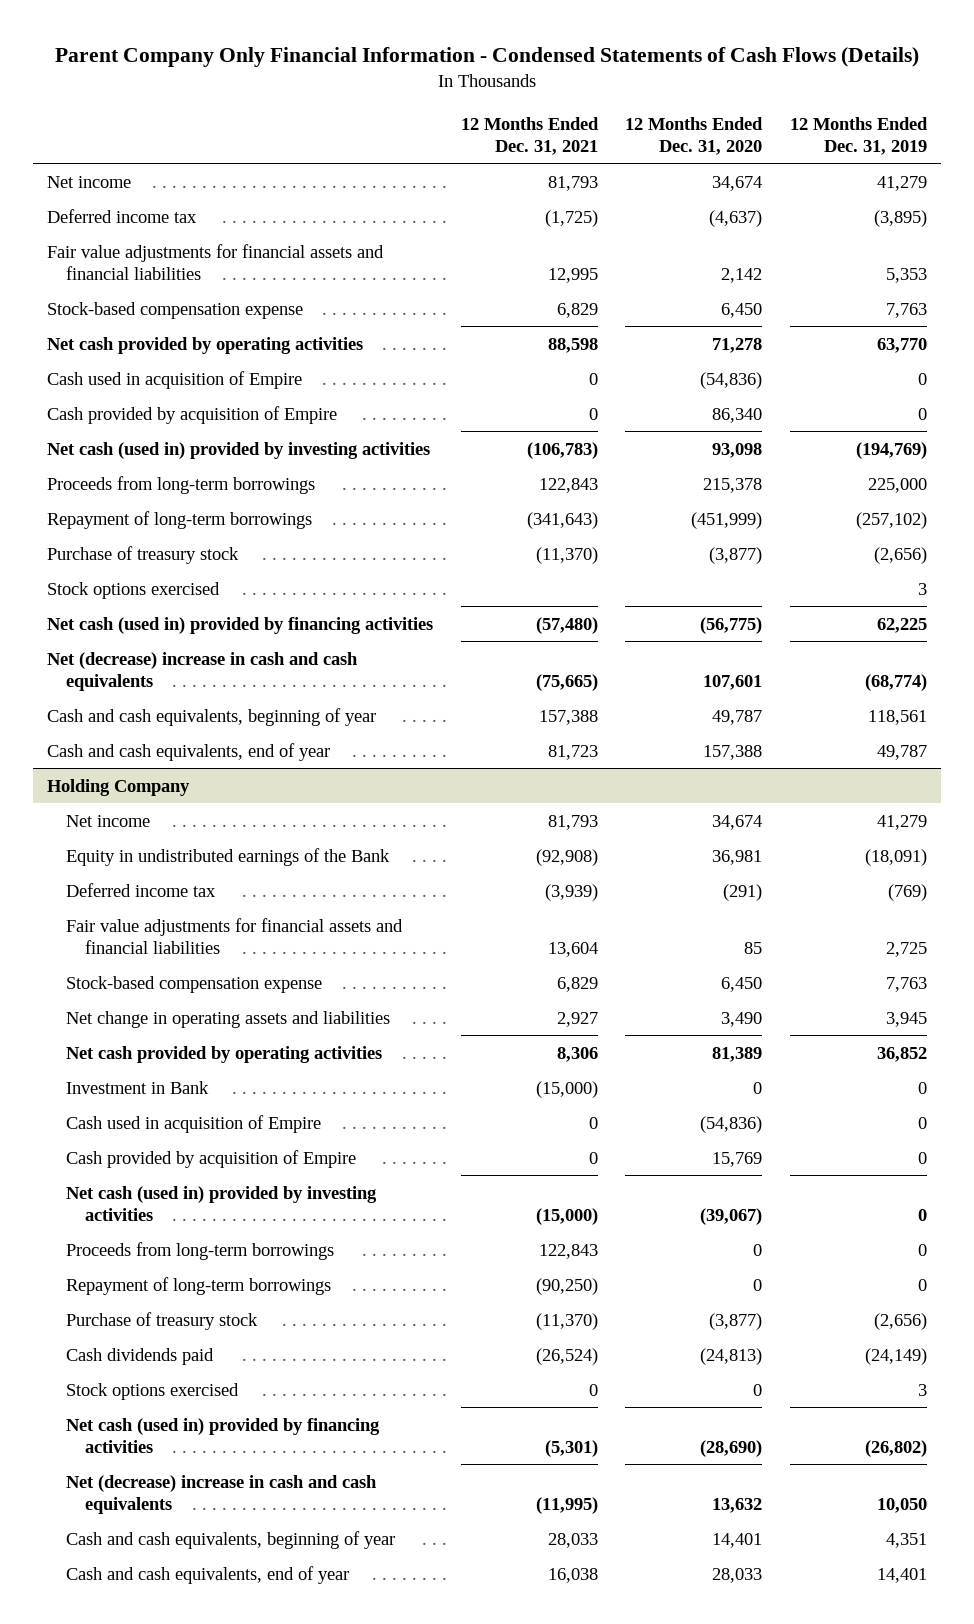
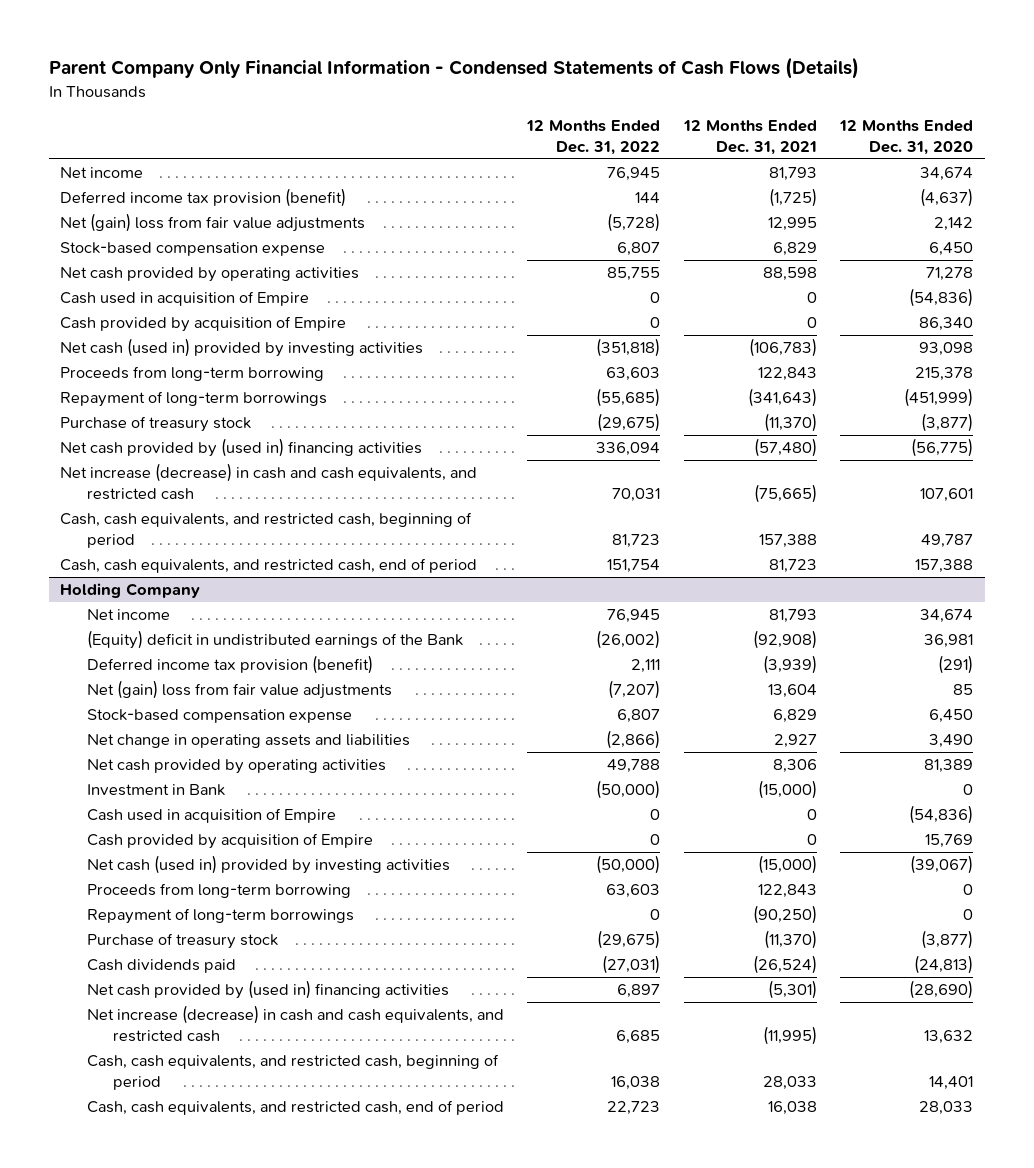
[790,116,929,155] 12 Months Ended Dec. 31, 2019 -> none
none -> [526,120,661,156] 12 Months Ended Dec. 31, 2022
[46,208,197,223] Deferred income tax -> [60,188,347,208] Deferred income tax provision (benefit)
[46,243,384,280] Fair value adjustments for financial assets and financial liabilities -> [60,213,366,233] Net (gain) loss from fair value adjustments
[46,475,315,494] Proceeds from long-term borrowings -> [60,366,325,382] Proceeds from long-term borrowing
[46,581,220,599] Stock options exercised -> none
[46,616,433,634] Net cash (used in) provided by financing activities -> [60,438,423,458] Net cash provided by (used in) financing activities
[46,651,358,691] Net (decrease) increase in cash and cash equivalents -> [60,463,478,500] Net increase (decrease) in cash and cash equivalents, and restricted cash
[46,707,376,726] Cash and cash equivalents, beginning of year -> [60,512,473,548] Cash, cash equivalents, and restricted cash, beginning of period
[46,742,330,761] Cash and cash equivalents, end of year -> [60,558,478,574] Cash, cash equivalents, and restricted cash, end of period
[65,847,390,866] Equity in undistributed earnings of the Bank -> [86,630,463,650] (Equity) deficit in undistributed earnings of the Bank
[65,882,216,897] Deferred income tax -> [86,655,373,675] Deferred income tax provision (benefit)
[65,917,403,954] Fair value adjustments for financial assets and financial liabilities -> [86,680,392,700] Net (gain) loss from fair value adjustments
[65,1241,334,1260] Proceeds from long-term borrowings -> [86,883,351,899] Proceeds from long-term borrowing
[65,1382,239,1400] Stock options exercised -> none
[65,1417,380,1453] Net cash (used in) provided by financing activities -> [86,980,449,1000] Net cash provided by (used in) financing activities
[65,1474,377,1514] Net (decrease) increase in cash and cash equivalents -> [86,1005,504,1042] Net increase (decrease) in cash and cash equivalents, and restricted cash
[65,1530,395,1549] Cash and cash equivalents, beginning of year -> [86,1054,499,1090] Cash, cash equivalents, and restricted cash, beginning of period
[65,1565,349,1584] Cash and cash equivalents, end of year -> [86,1100,504,1116] Cash, cash equivalents, and restricted cash, end of period

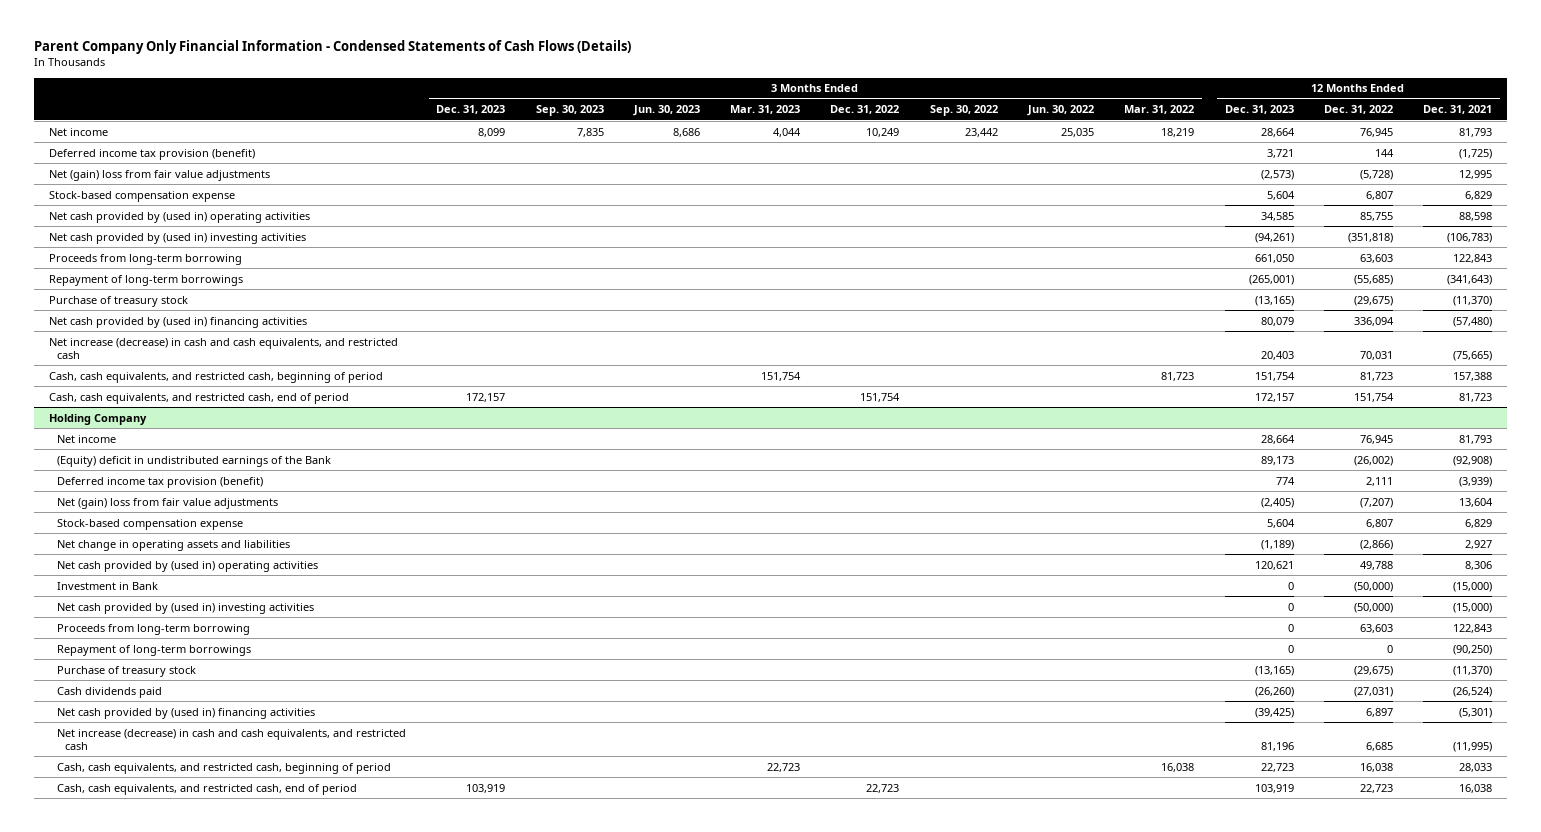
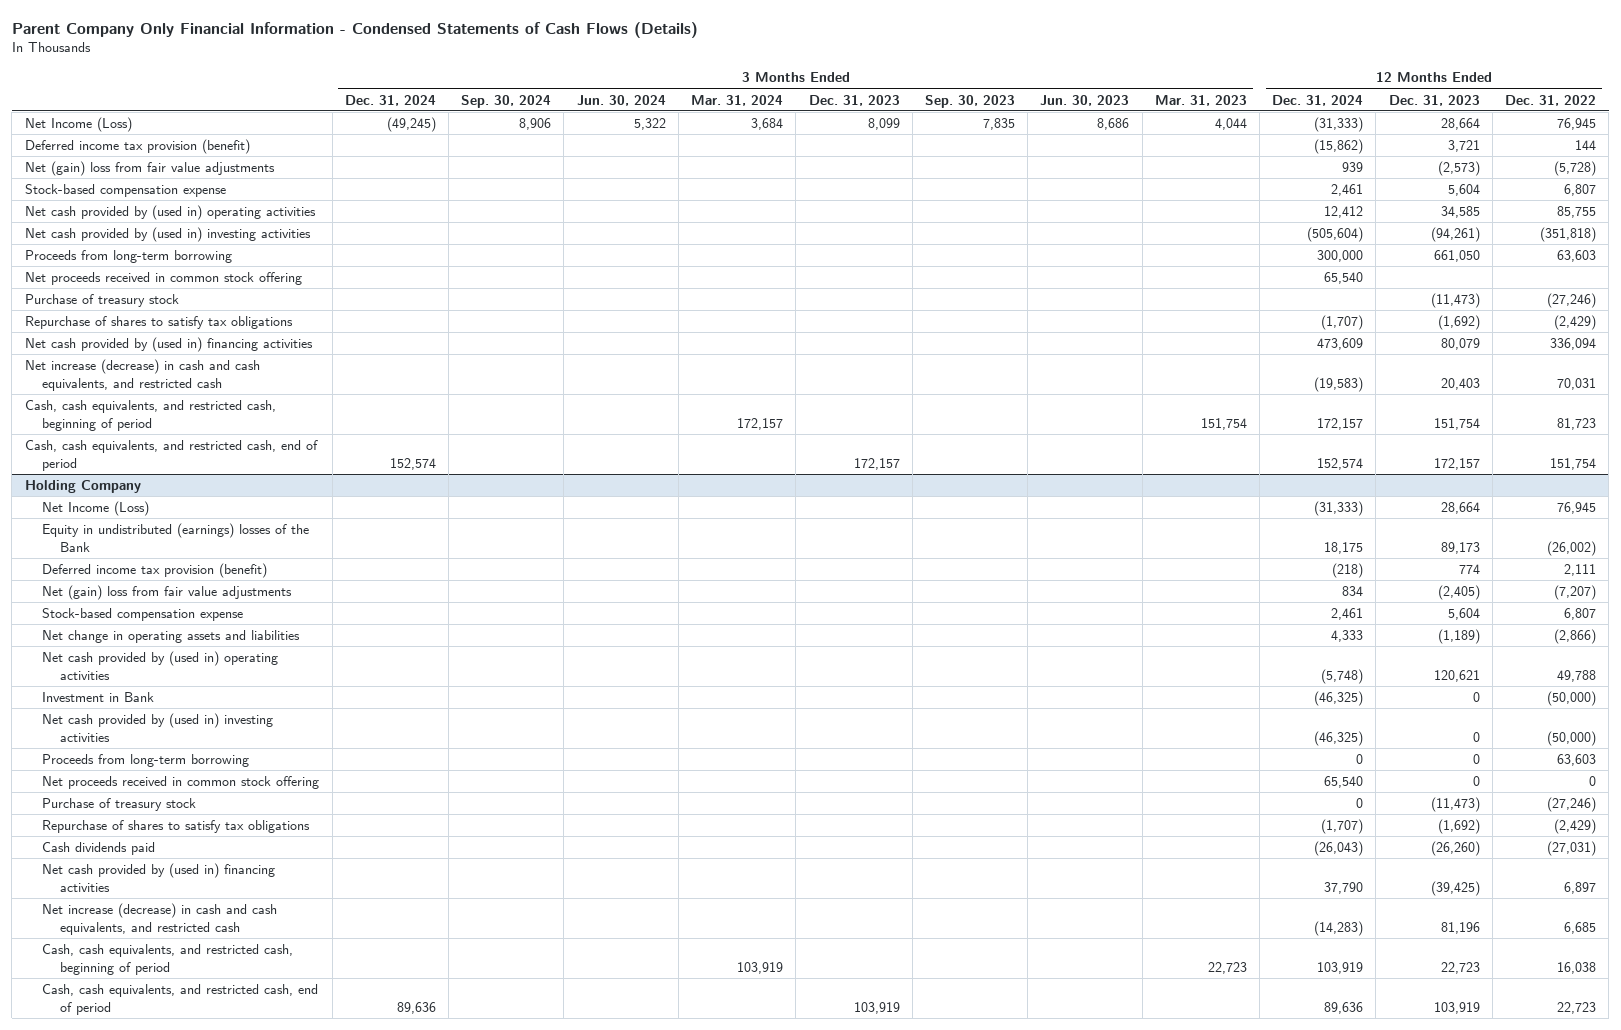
[830,105,900,115] Dec. 31, 2022 -> none
[929,105,998,117] Sep. 30, 2022 -> none
[1027,105,1095,117] Jun. 30, 2022 -> none
[1124,105,1195,115] Mar. 31, 2022 -> none
[1423,105,1493,115] Dec. 31, 2021 -> none
none -> [344,94,436,106] Dec. 31, 2024
none -> [461,94,552,108] Sep. 30, 2024
none -> [576,94,666,106] Jun. 30, 2024
none -> [691,94,784,106] Mar. 31, 2024
none -> [1272,94,1364,106] Dec. 31, 2024
[49,127,109,136] Net income -> [24,117,132,133] Net Income (Loss)
[49,274,244,286] Repayment of long-term borrowings -> none
none -> [24,272,302,286] Net proceeds received in common stock offering
[1254,295,1294,306] (13,165) -> [1430,293,1480,309] (11,473)
[1353,295,1393,306] (29,675) -> [1546,293,1596,309] (27,246)
none -> [24,316,293,330] Repurchase of shares to satisfy tax obligations
[57,434,117,443] Net income -> [42,501,150,517] Net Income (Loss)
[57,455,332,467] (Equity) deficit in undistributed earnings of the Bank -> [42,523,310,552] Equity in undistributed (earnings) losses of the Bank
[57,644,252,656] Repayment of long-term borrowings -> none
none -> [42,776,320,790] Net proceeds received in common stock offering
[1254,665,1294,676] (13,165) -> [1430,797,1480,813] (11,473)
[1353,665,1393,676] (29,675) -> [1546,797,1596,813] (27,246)
none -> [42,820,311,834] Repurchase of shares to satisfy tax obligations

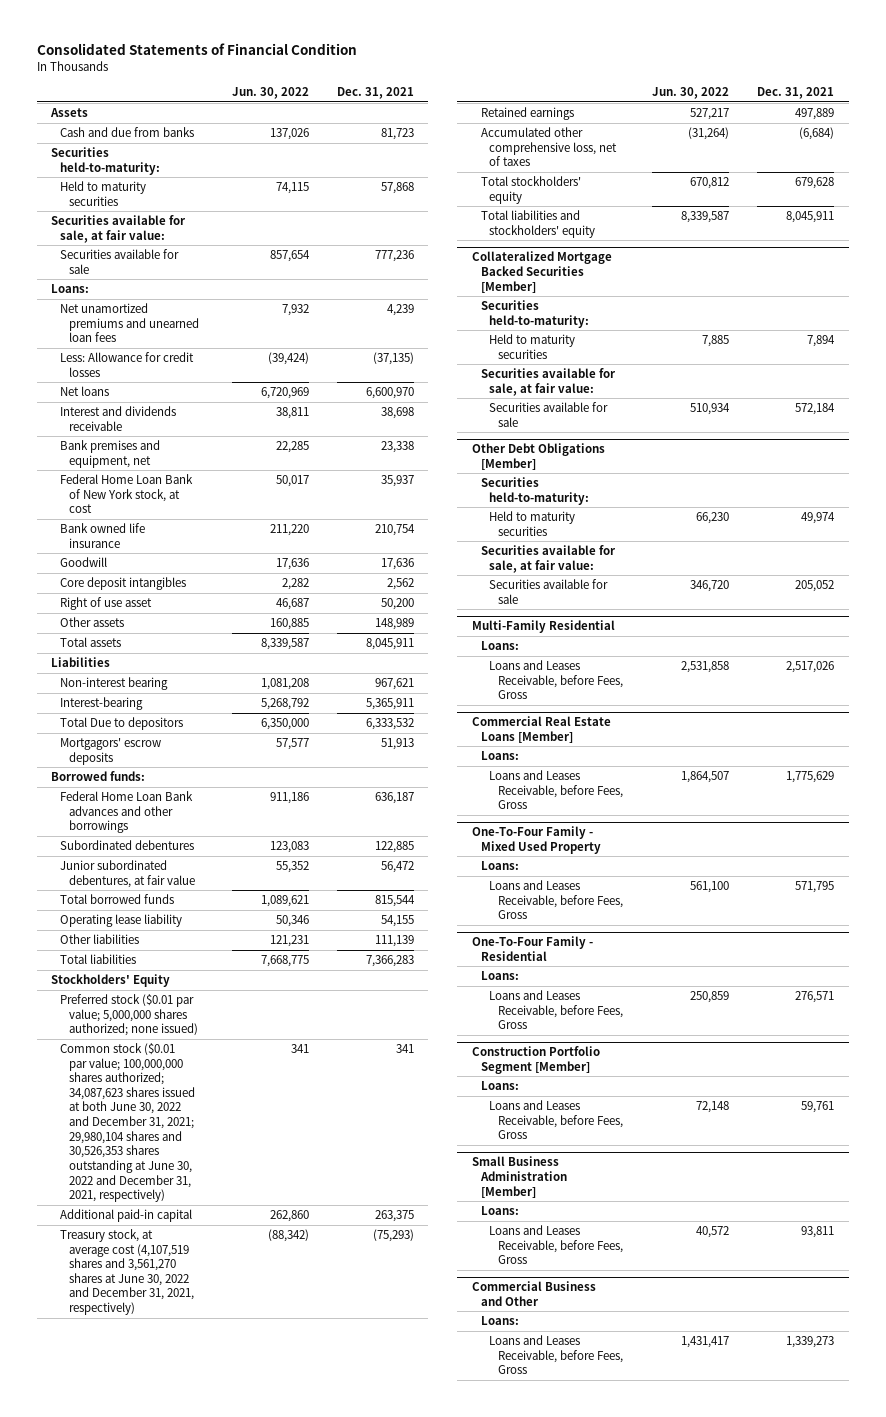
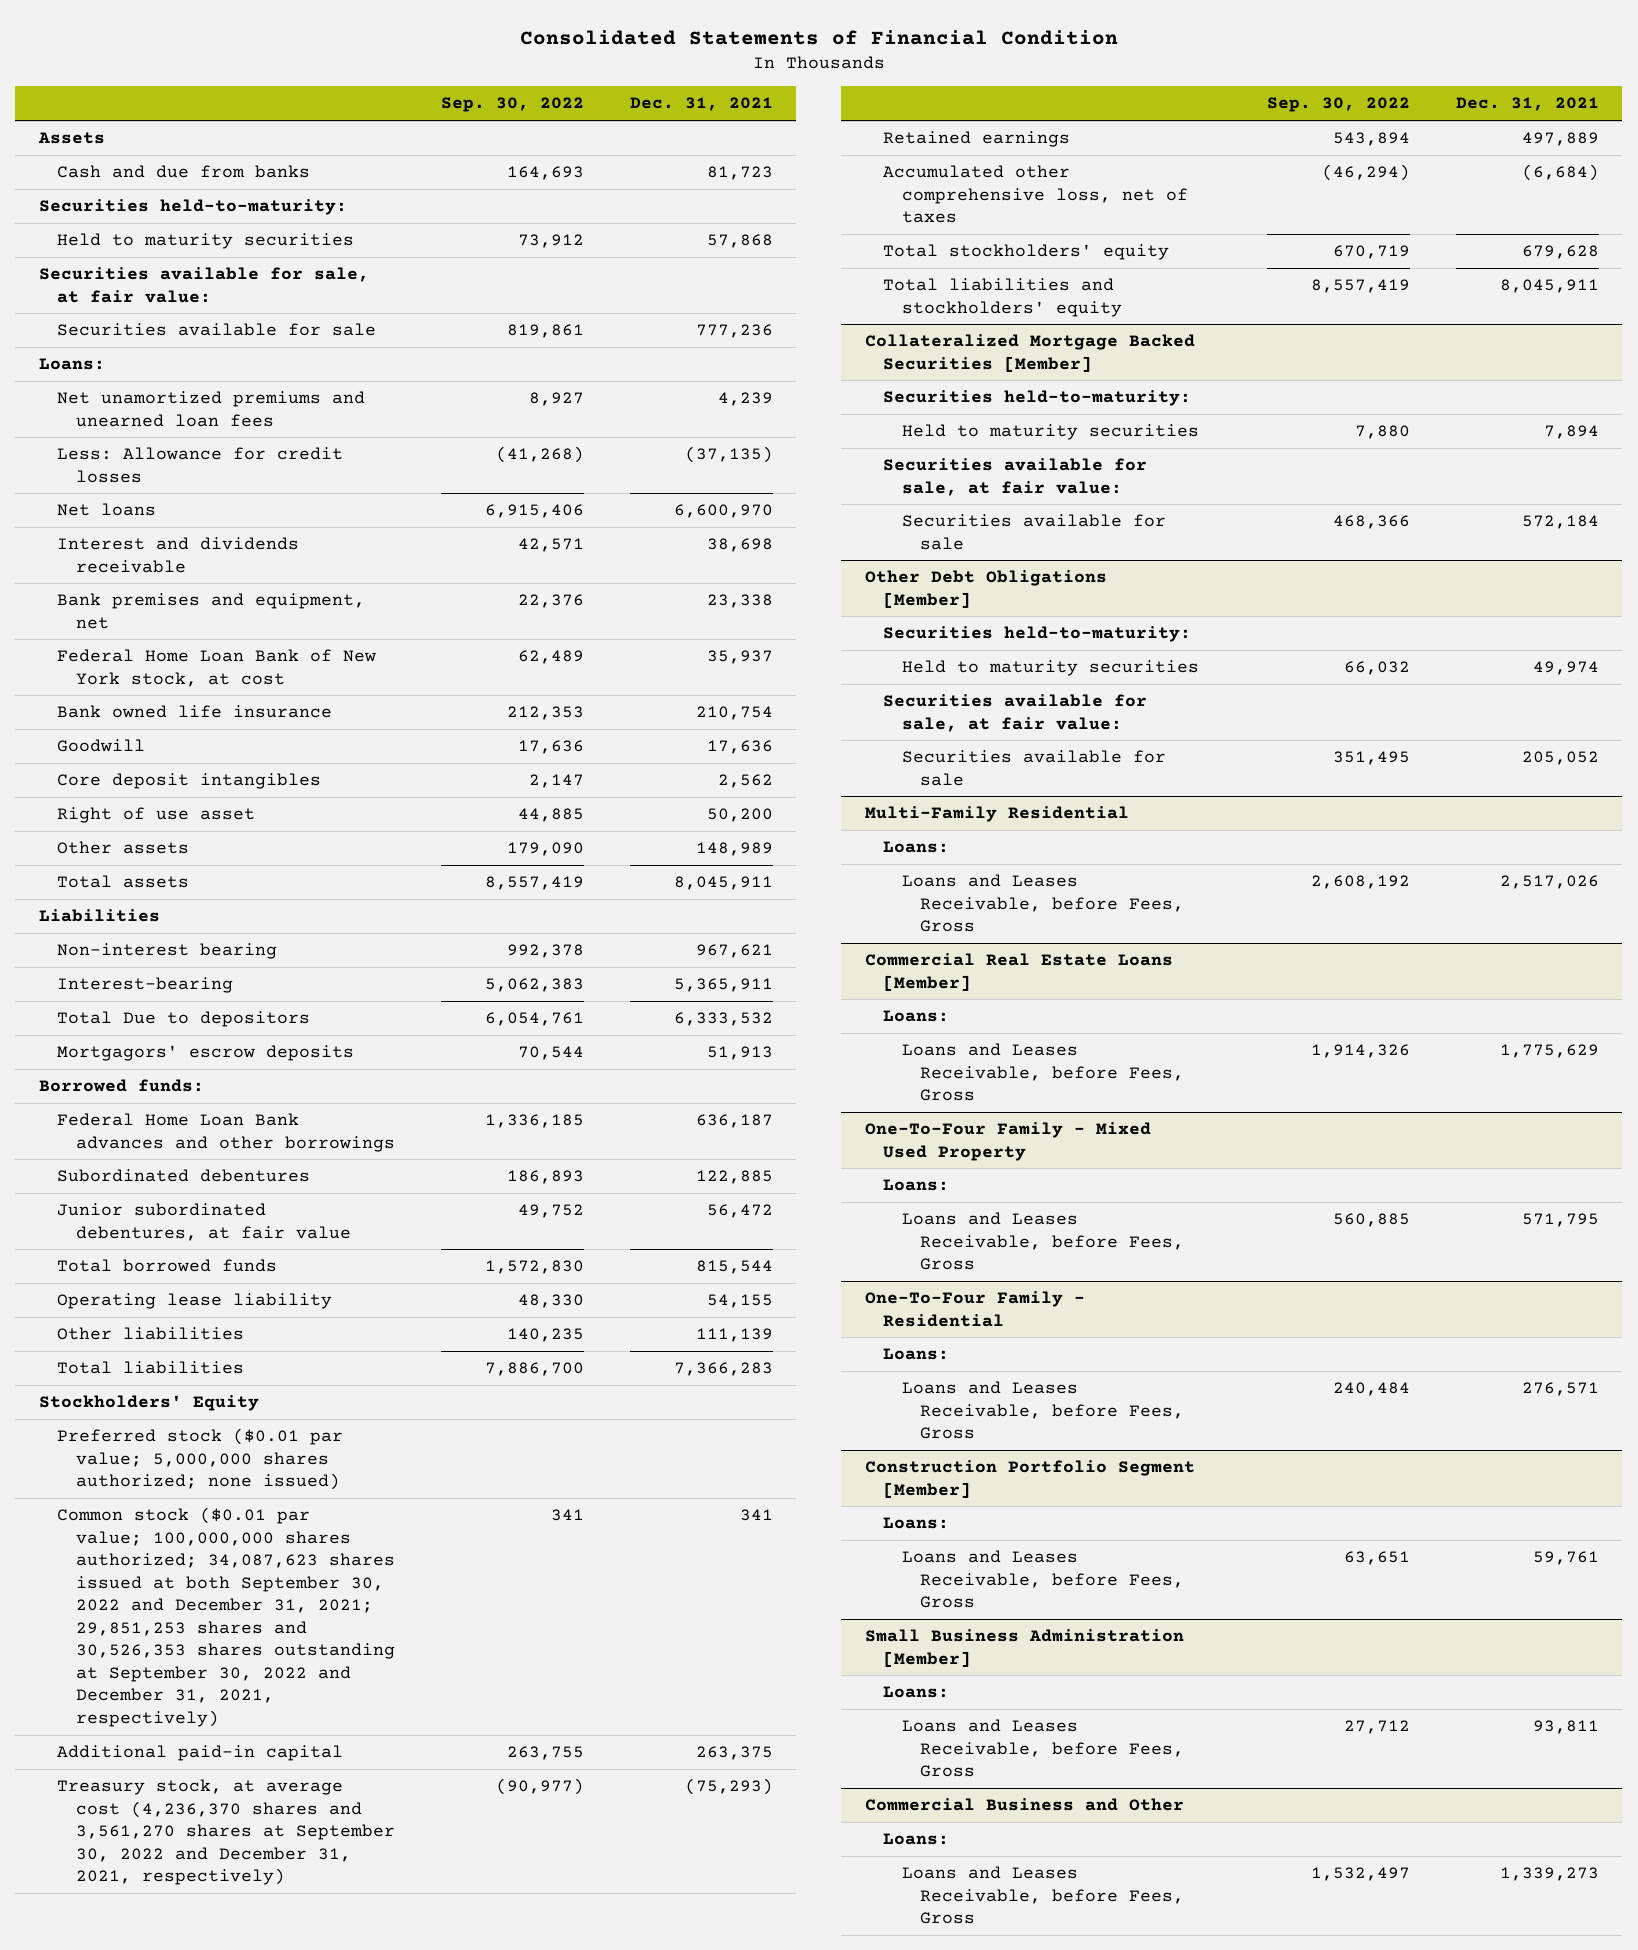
[231,87,309,100] Jun. 30, 2022 -> none
none -> [440,97,584,113] Sep. 30, 2022
[60,1042,196,1203] Common stock ($0.01 par value; 100,000,000 shares authorized; 34,087,623 shares issued at both June 30, 2022 and December 31, 2021; 29,980,104 shares and 30,526,353 shares outstanding at June 30, 2022 and December 31, 2021, respectively) -> [57,1507,395,1727] Common stock ($0.01 par value; 100,000,000 shares authorized; 34,087,623 shares issued at both September 30, 2022 and December 31, 2021; 29,851,253 shares and 30,526,353 shares outstanding at September 30, 2022 and December 31, 2021, respectively)
[60,1228,195,1316] Treasury stock, at average cost (4,107,519 shares and 3,561,270 shares at June 30, 2022 and December 31, 2021, respectively) -> [57,1779,395,1886] Treasury stock, at average cost (4,236,370 shares and 3,561,270 shares at September 30, 2022 and December 31, 2021, respectively)

